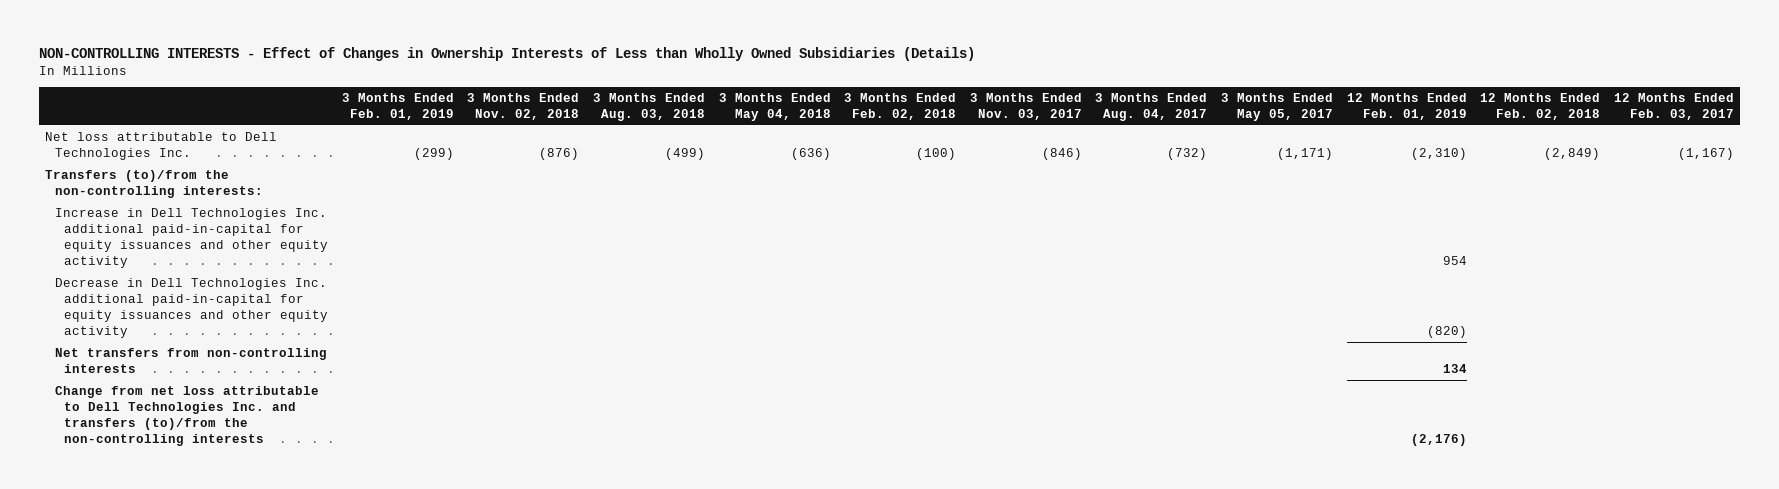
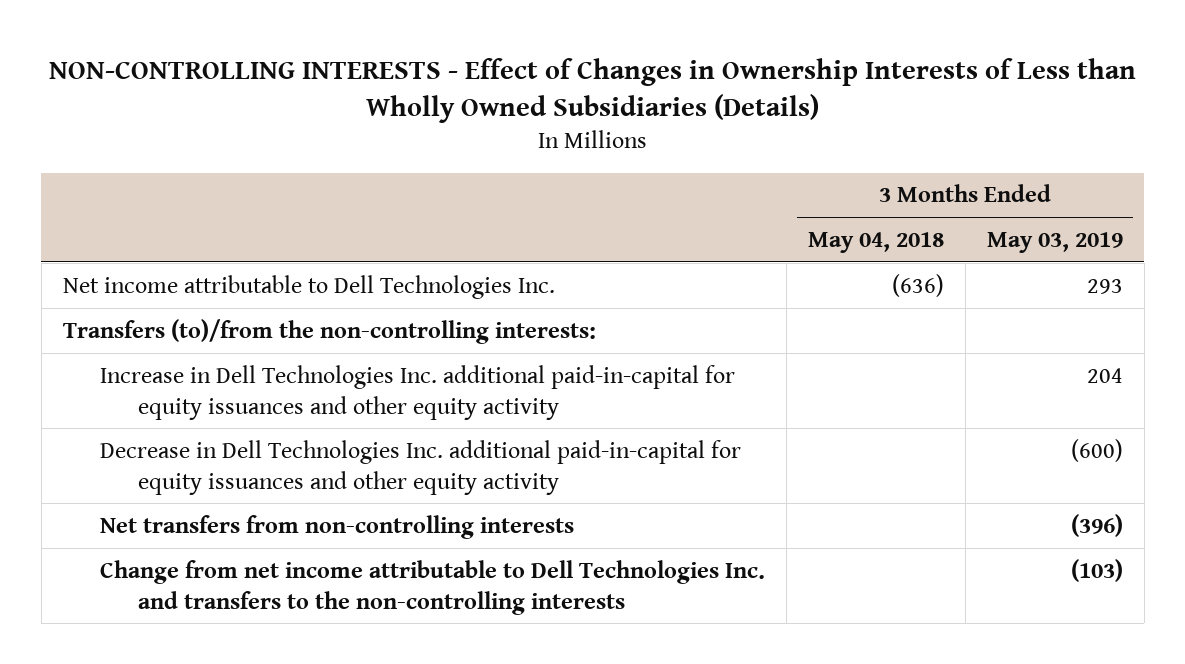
[341,93,454,120] 3 Months Ended Feb. 01, 2019 -> none
[467,93,580,120] 3 Months Ended Nov. 02, 2018 -> none
[592,93,705,121] 3 Months Ended Aug. 03, 2018 -> none
[844,93,957,120] 3 Months Ended Feb. 02, 2018 -> none
[969,93,1082,120] 3 Months Ended Nov. 03, 2017 -> none
[1095,93,1208,121] 3 Months Ended Aug. 04, 2017 -> none
[1220,93,1333,121] 3 Months Ended May 05, 2017 -> none
[1346,93,1467,120] 12 Months Ended Feb. 01, 2019 -> none
[1480,93,1601,120] 12 Months Ended Feb. 02, 2018 -> none
[1613,93,1734,120] 12 Months Ended Feb. 03, 2017 -> none
none -> [986,232,1123,254] May 03, 2019
[45,132,278,160] Net loss attributable to Dell Technologies Inc. -> [62,274,555,299] Net income attributable to Dell Technologies Inc.
[54,386,319,446] Change from net loss attributable to Dell Technologies Inc. and transfers (to)/from the non-controlling interests -> [100,559,766,615] Change from net income attributable to Dell Technologies Inc. and transfers to the non-controlling interests

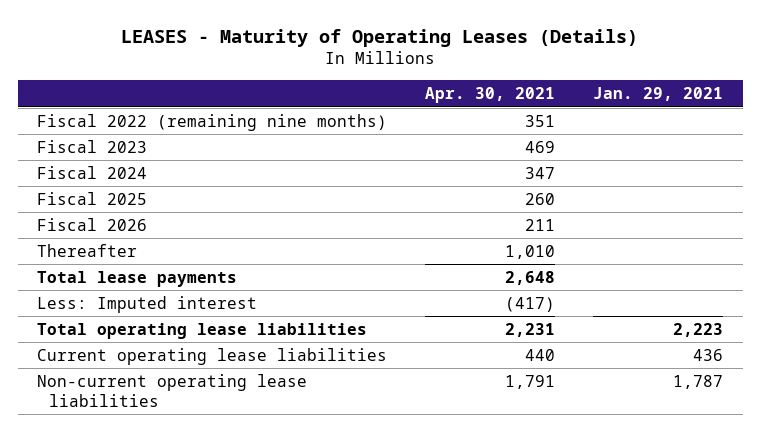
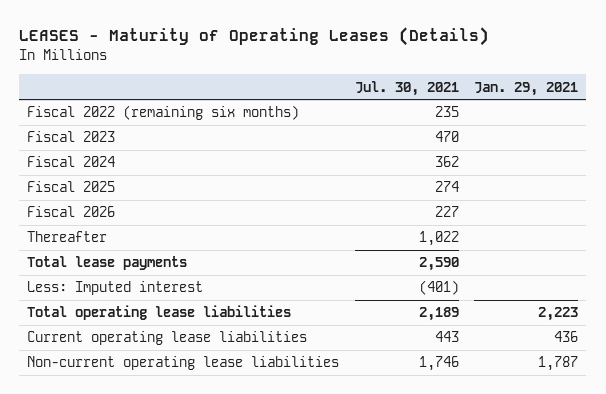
[425,87,556,104] Apr. 30, 2021 -> none
none -> [354,80,459,96] Jul. 30, 2021
[37,113,388,131] Fiscal 2022 (remaining nine months) -> [27,105,300,121] Fiscal 2022 (remaining six months)

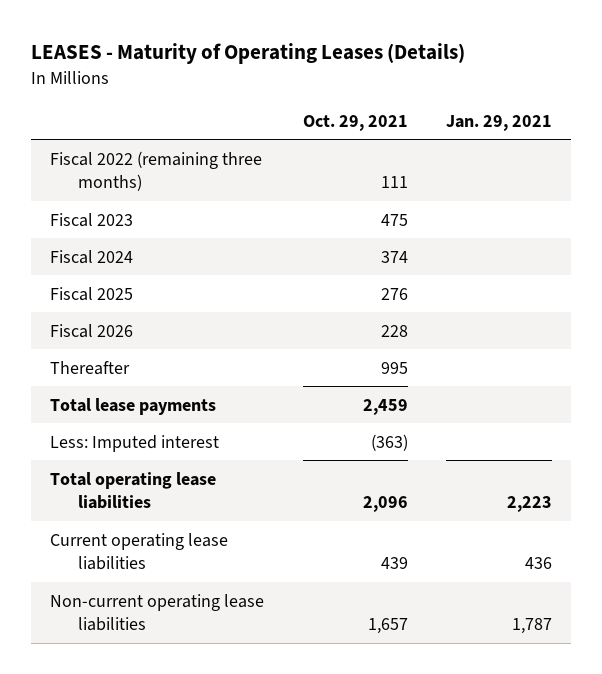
[354,80,459,96] Jul. 30, 2021 -> none
none -> [302,114,408,131] Oct. 29, 2021
[27,105,300,121] Fiscal 2022 (remaining six months) -> [50,150,263,191] Fiscal 2022 (remaining three months)

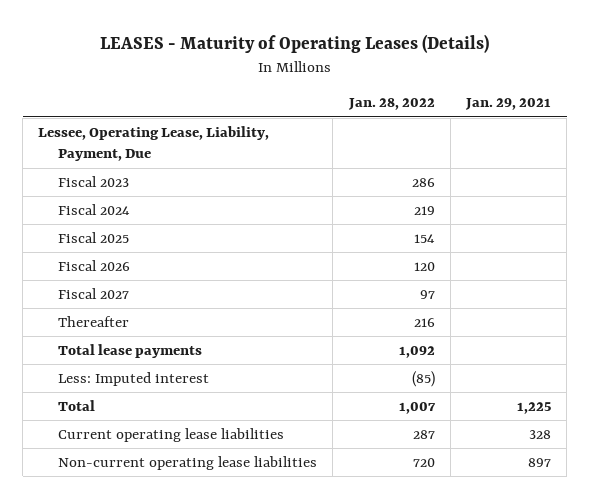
[302,114,408,131] Oct. 29, 2021 -> none
none -> [347,98,435,111] Jan. 28, 2022
[50,150,263,191] Fiscal 2022 (remaining three months) -> none
none -> [38,125,270,162] Lessee, Operating Lease, Liability, Payment, Due
none -> [58,287,130,299] Fiscal 2027
[50,471,217,509] Total operating lease liabilities -> [58,399,96,411] Total
[506,495,552,512] 2,223 -> [517,401,552,414] 1,225
[524,556,552,569] 436 -> [529,429,552,439] 328
[511,617,552,634] 1,787 -> [528,457,552,467] 897

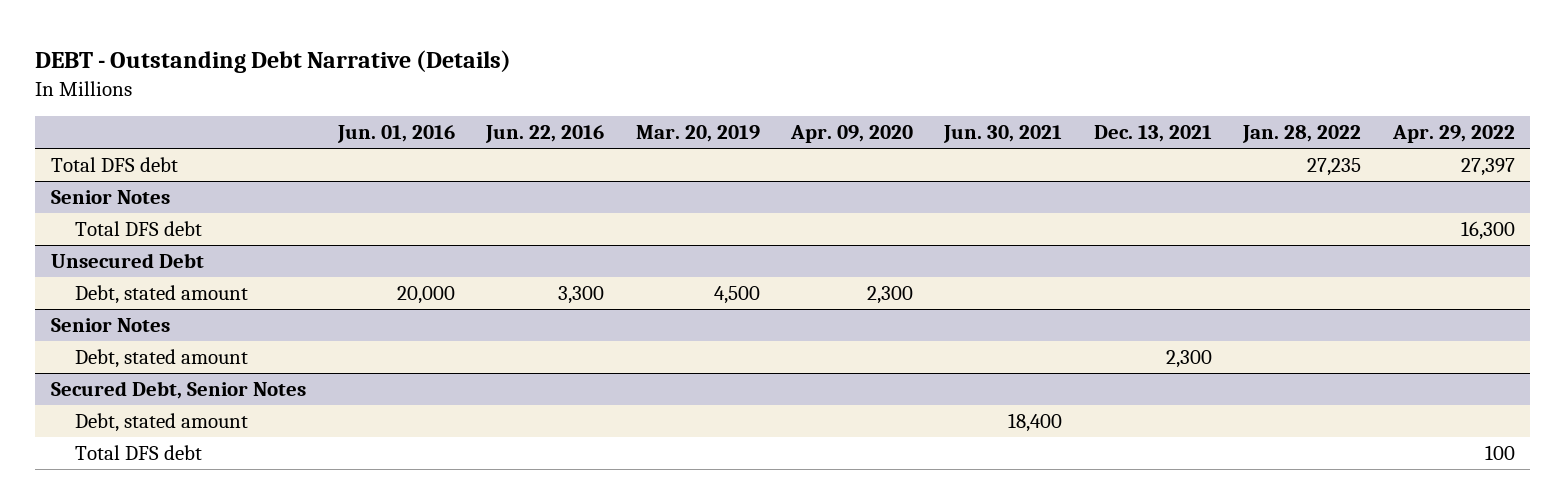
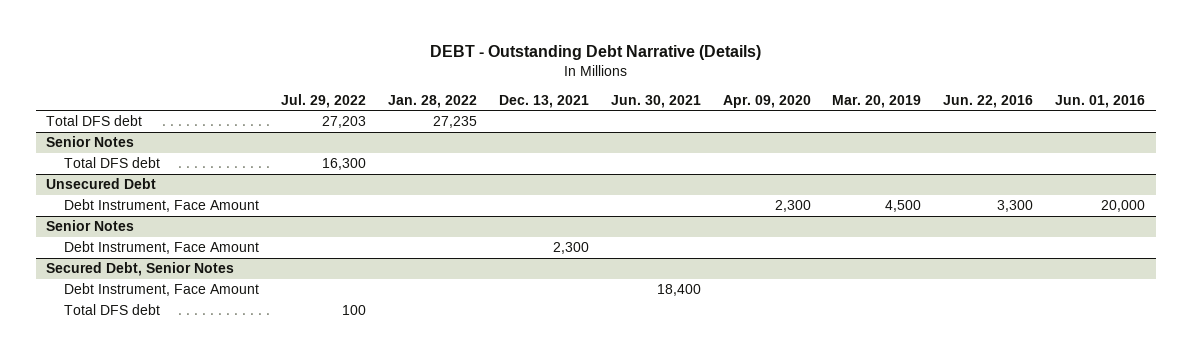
[1391,125,1515,144] Apr. 29, 2022 -> none
none -> [281,93,367,108] Jul. 29, 2022
[75,285,249,305] Debt, stated amount -> [64,199,260,213] Debt Instrument, Face Amount
[75,349,249,369] Debt, stated amount -> [64,241,260,255] Debt Instrument, Face Amount
[75,413,249,433] Debt, stated amount -> [64,283,260,297] Debt Instrument, Face Amount

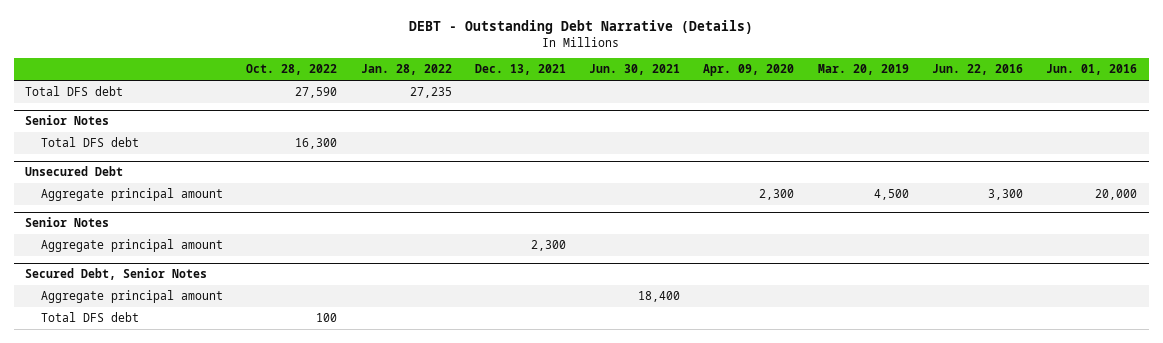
[281,93,367,108] Jul. 29, 2022 -> none
none -> [246,64,338,76] Oct. 28, 2022
[64,199,260,213] Debt Instrument, Face Amount -> [41,188,224,202] Aggregate principal amount
[64,241,260,255] Debt Instrument, Face Amount -> [41,239,224,253] Aggregate principal amount
[64,283,260,297] Debt Instrument, Face Amount -> [41,290,224,304] Aggregate principal amount

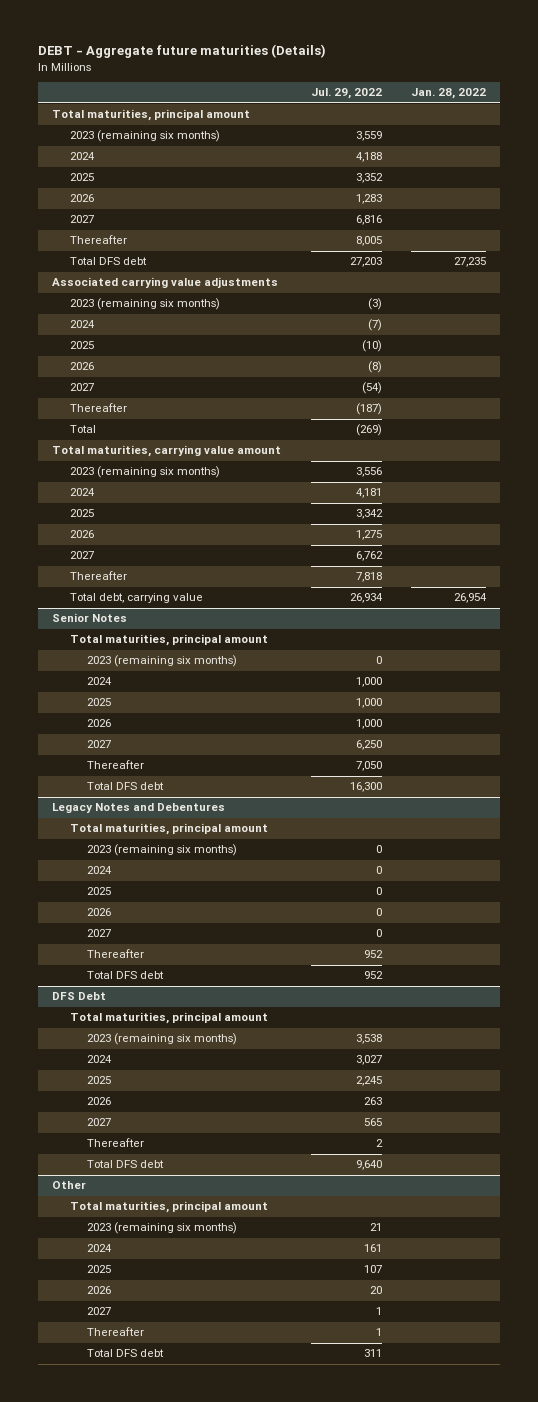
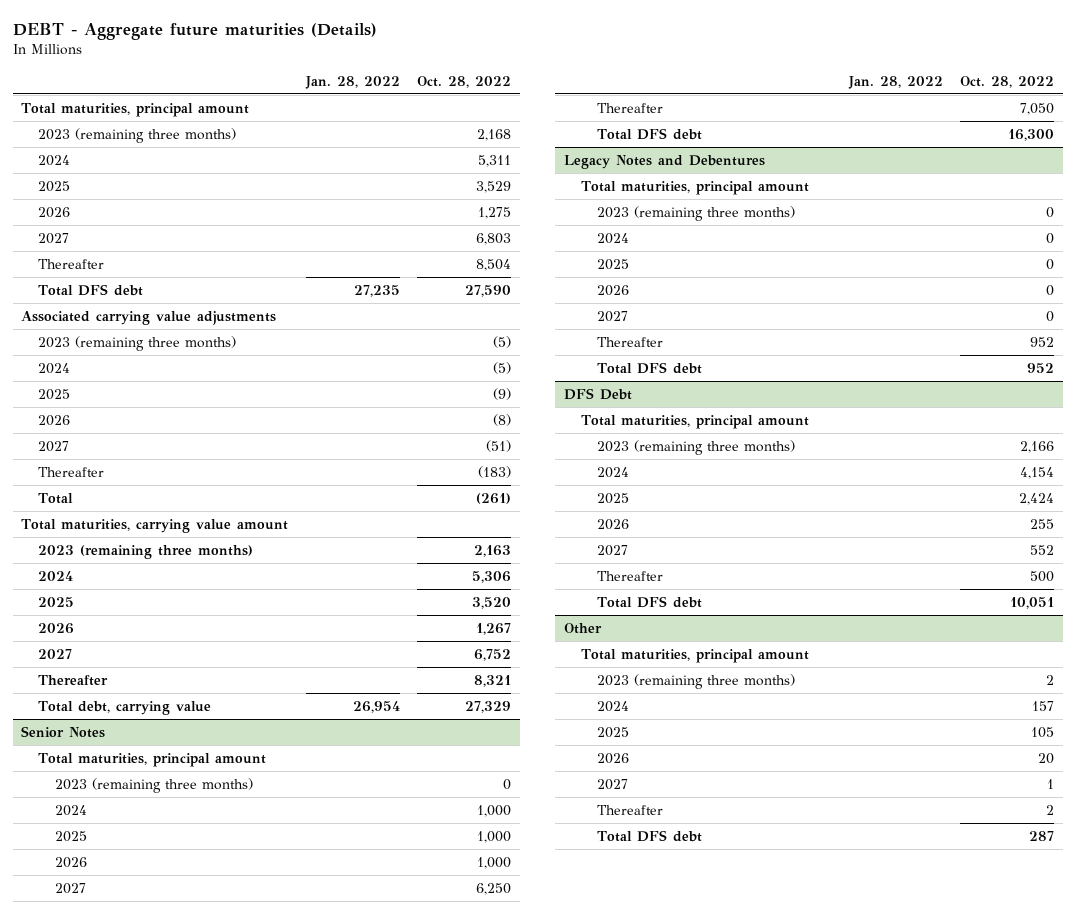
[310,88,382,100] Jul. 29, 2022 -> none
none -> [417,75,512,88] Oct. 28, 2022
[69,130,220,143] 2023 (remaining six months) -> [37,127,236,143] 2023 (remaining three months)
[69,298,220,311] 2023 (remaining six months) -> [37,335,236,351] 2023 (remaining three months)
[69,466,220,479] 2023 (remaining six months) -> [37,544,253,559] 2023 (remaining three months)
[87,655,238,668] 2023 (remaining six months) -> [54,777,253,793] 2023 (remaining three months)
[87,844,238,857] 2023 (remaining six months) -> [597,205,796,221] 2023 (remaining three months)
[87,1033,238,1046] 2023 (remaining six months) -> [597,439,796,455] 2023 (remaining three months)
[87,1222,238,1235] 2023 (remaining six months) -> [597,673,796,689] 2023 (remaining three months)

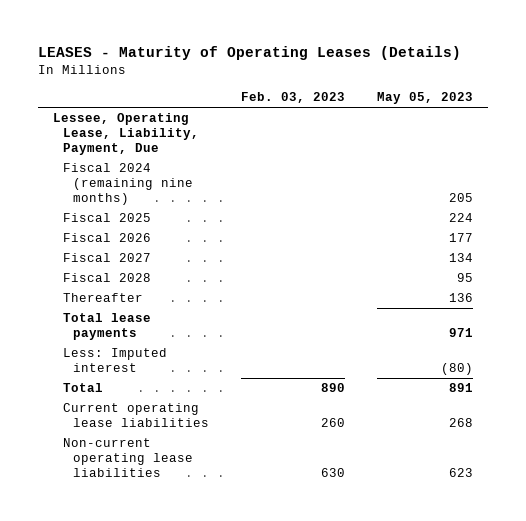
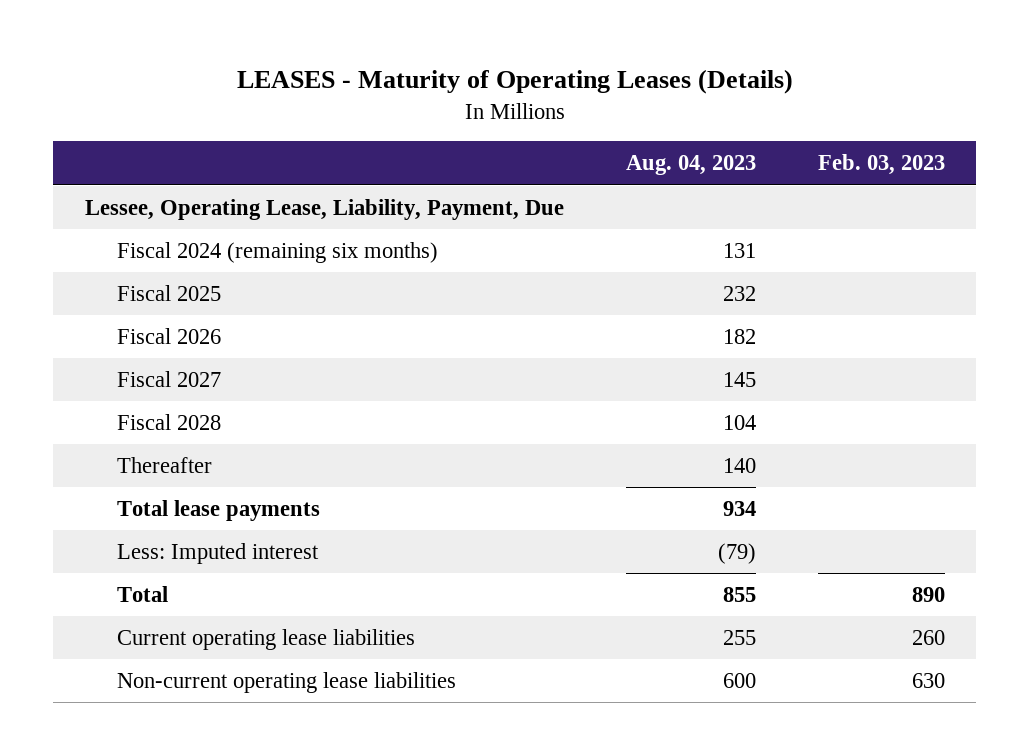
[376,92,473,105] May 05, 2023 -> none
none -> [625,155,756,176] Aug. 04, 2023
[63,163,194,205] Fiscal 2024 (remaining nine months) -> [116,241,438,263] Fiscal 2024 (remaining six months)

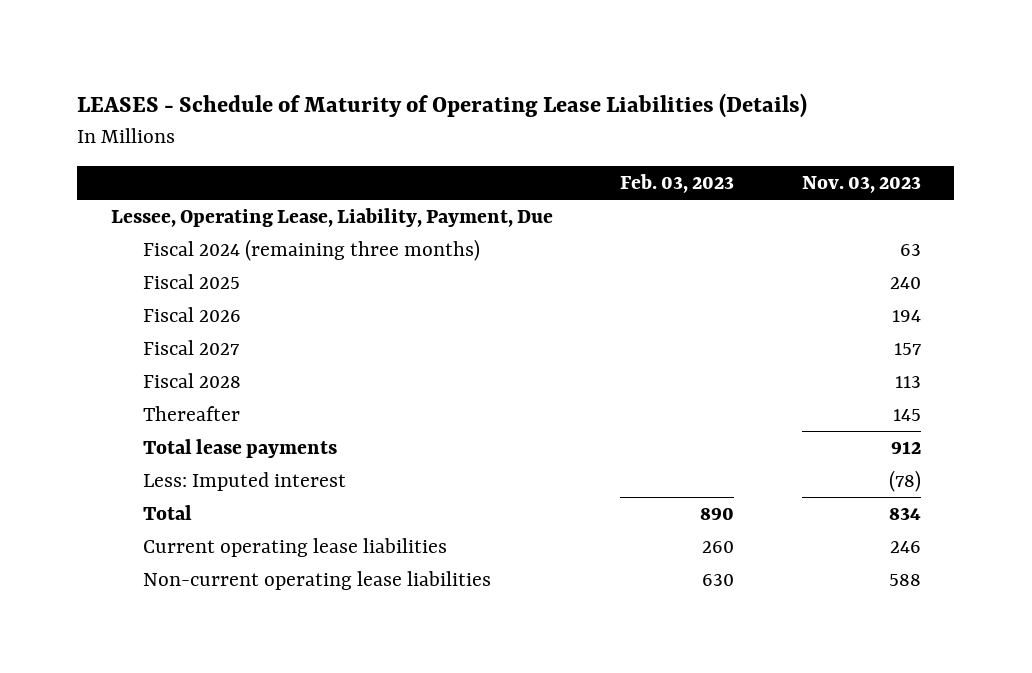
[236,69,793,95] LEASES - Maturity of Operating Leases (Details) -> [77,93,808,119] LEASES - Schedule of Maturity of Operating Lease Liabilities (Details)
[625,155,756,176] Aug. 04, 2023 -> none
none -> [801,175,921,193] Nov. 03, 2023
[116,241,438,263] Fiscal 2024 (remaining six months) -> [142,239,480,262] Fiscal 2024 (remaining three months)

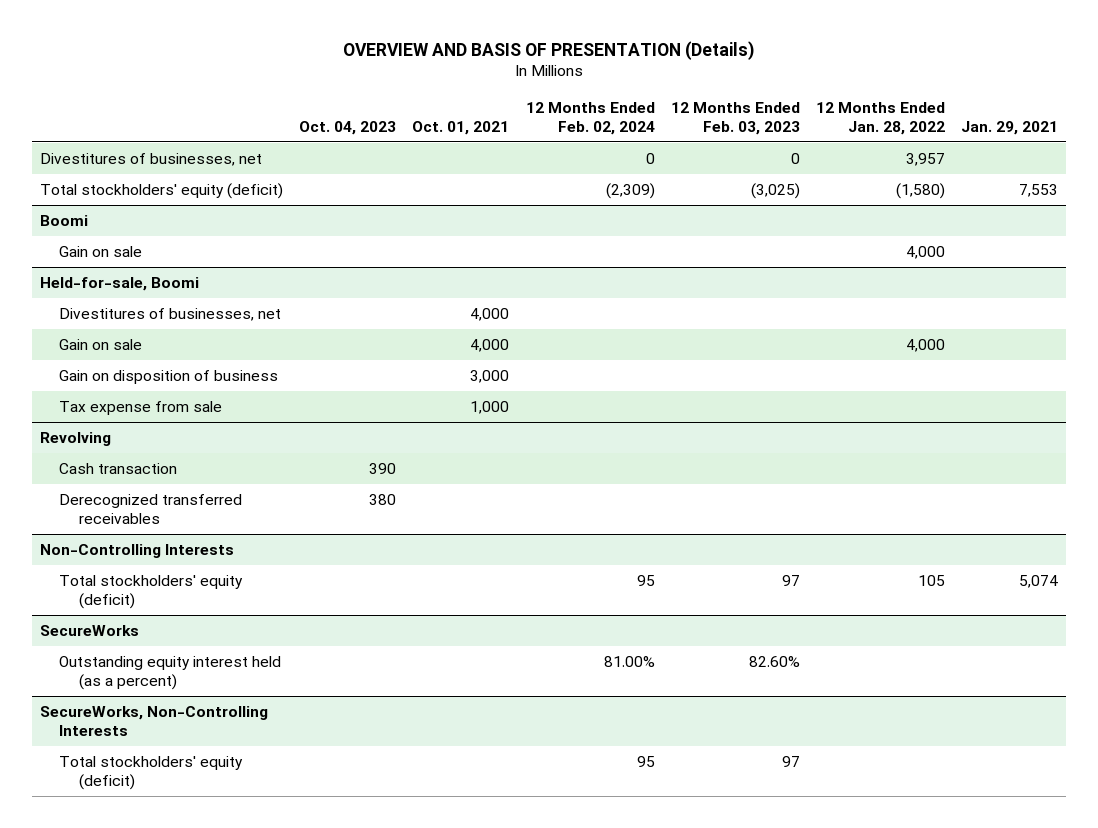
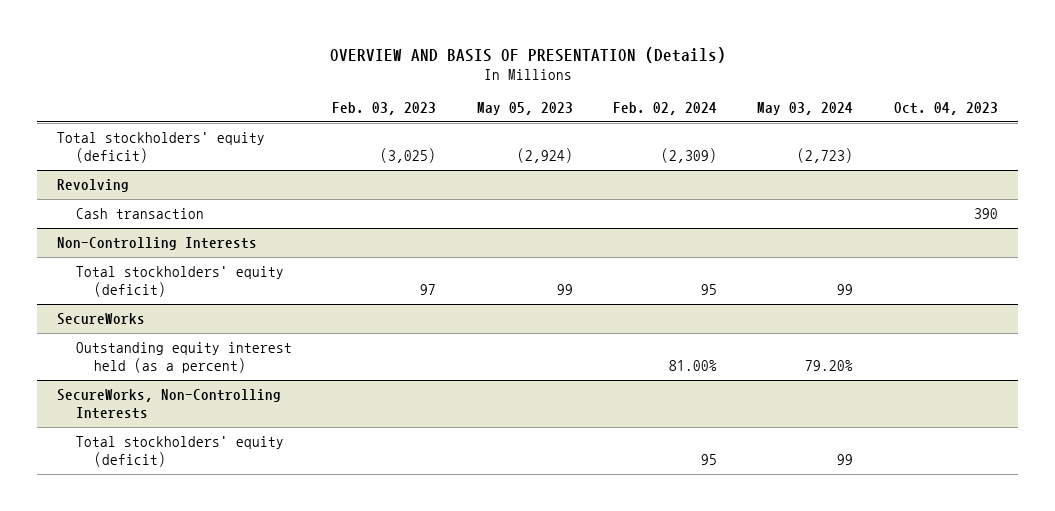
[412,120,510,135] Oct. 01, 2021 -> none
[525,101,655,135] 12 Months Ended Feb. 02, 2024 -> none
[670,101,800,135] 12 Months Ended Feb. 03, 2023 -> none
[816,101,946,135] 12 Months Ended Jan. 28, 2022 -> none
[961,120,1059,135] Jan. 29, 2021 -> none
none -> [332,102,437,116] Feb. 03, 2023
none -> [476,102,573,116] May 05, 2023
none -> [612,102,717,116] Feb. 02, 2024
none -> [757,102,854,116] May 03, 2024
[39,152,262,166] Divestitures of businesses, net -> none
[39,214,88,226] Boomi -> none
[59,245,143,257] Gain on sale -> none
[39,276,199,291] Held-for-sale, Boomi -> none
[59,307,282,321] Divestitures of businesses, net -> none
[59,338,143,350] Gain on sale -> none
[59,369,279,384] Gain on disposition of business -> none
[59,400,223,415] Tax expense from sale -> none
[59,493,243,525] Derecognized transferred receivables -> none

